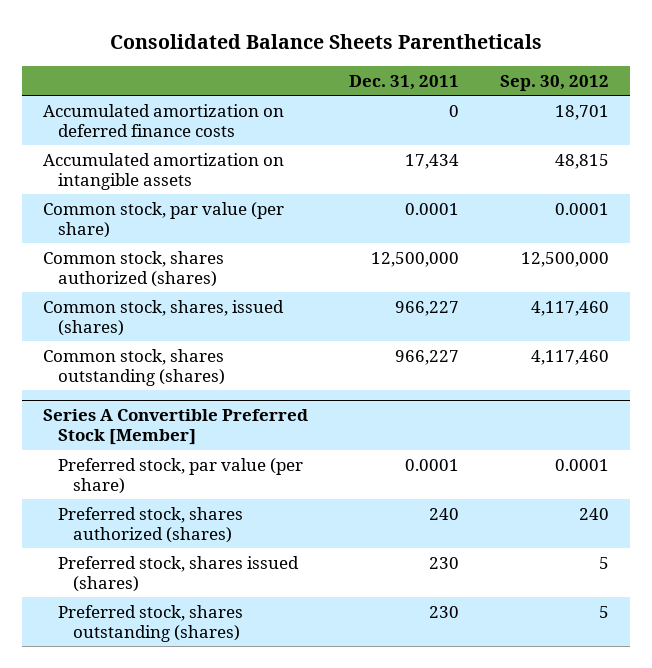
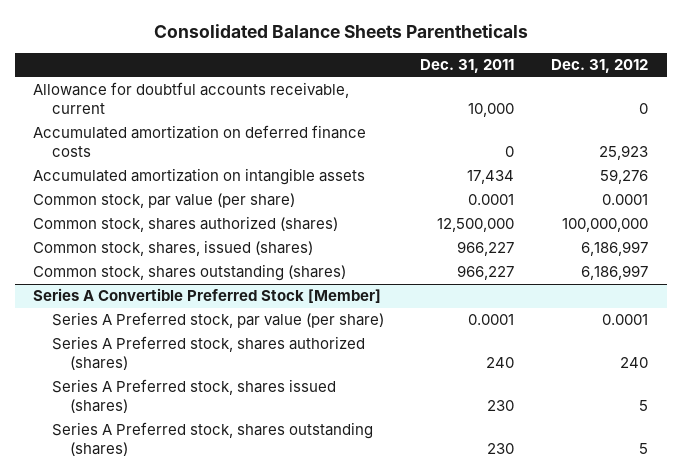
[500,74,610,91] Sep. 30, 2012 -> none
none -> [551,59,649,74] Dec. 31, 2012
none -> [33,82,350,115] Allowance for doubtful accounts receivable, current
[57,457,303,494] Preferred stock, par value (per share) -> [51,312,384,329] Series A Preferred stock, par value (per share)
[57,506,243,543] Preferred stock, shares authorized (shares) -> [51,336,365,371] Series A Preferred stock, shares authorized (shares)
[57,555,299,592] Preferred stock, shares issued (shares) -> [51,379,336,414] Series A Preferred stock, shares issued (shares)
[57,604,243,642] Preferred stock, shares outstanding (shares) -> [51,422,373,457] Series A Preferred stock, shares outstanding (shares)

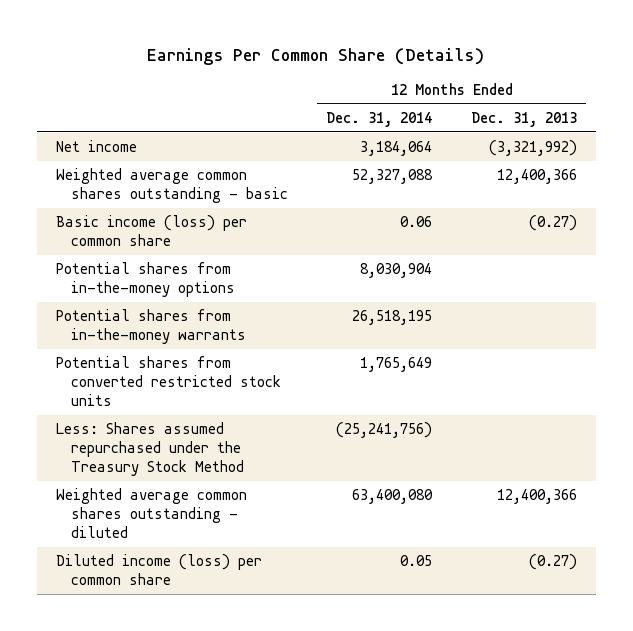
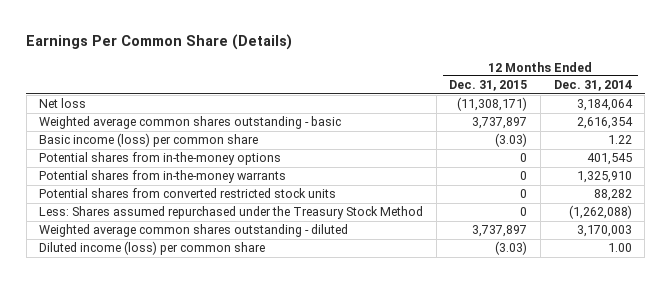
[470,111,577,127] Dec. 31, 2013 -> none
none -> [449,80,528,92] Dec. 31, 2015
[56,140,138,153] Net income -> [39,98,87,109] Net loss
[352,169,434,185] 52,327,088 -> [576,117,633,130] 2,616,354
[400,216,433,228] 0.06 -> [607,135,632,145] 1.22
[360,263,433,279] 8,030,904 -> [586,153,632,166] 401,545
[352,310,433,326] 26,518,195 -> [576,171,632,184] 1,325,910
[360,357,433,373] 1,765,649 -> [593,189,632,202] 88,282
[336,422,433,439] (25,241,756) -> [568,205,632,220] (1,262,088)
[352,489,434,505] 63,400,080 -> [576,225,632,238] 3,170,003
[400,555,433,567] 0.05 -> [607,243,632,253] 1.00

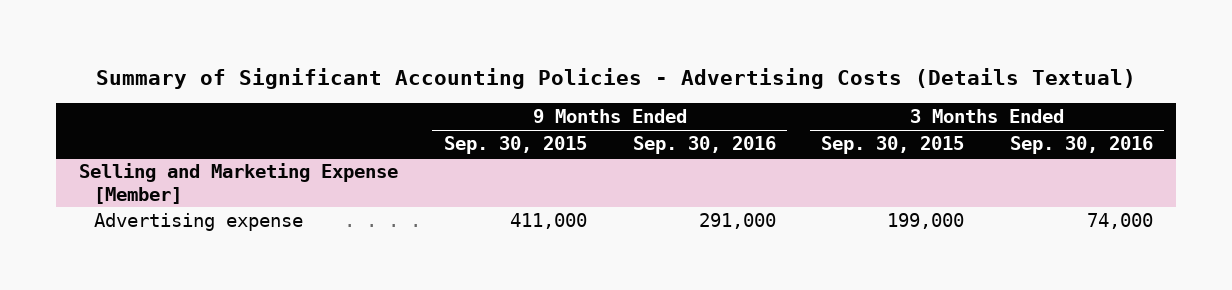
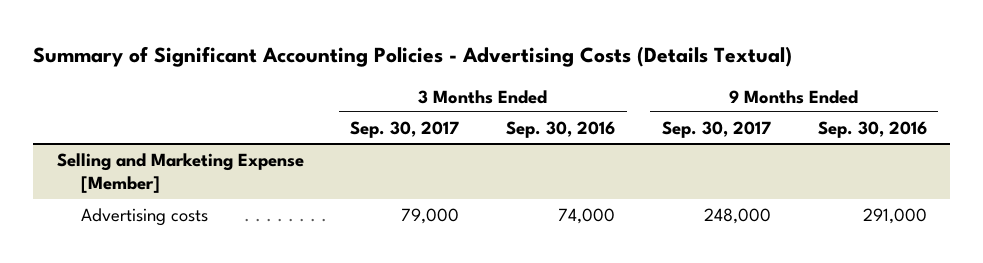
[443,136,587,155] Sep. 30, 2015 -> none
[821,136,965,155] Sep. 30, 2015 -> none
none -> [350,120,460,138] Sep. 30, 2017
none -> [661,120,771,138] Sep. 30, 2017
[94,213,304,232] Advertising expense -> [80,207,208,226] Advertising costs

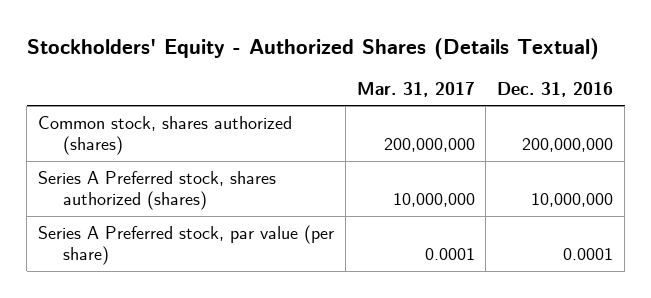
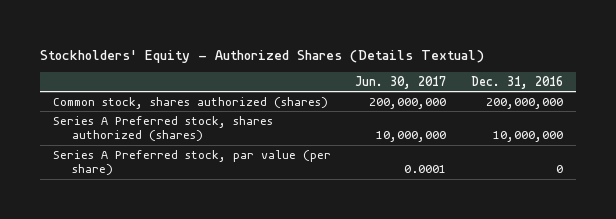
[356,81,475,97] Mar. 31, 2017 -> none
none -> [355,75,447,89] Jun. 30, 2017
[563,247,614,260] 0.0001 -> [556,165,564,174] 0

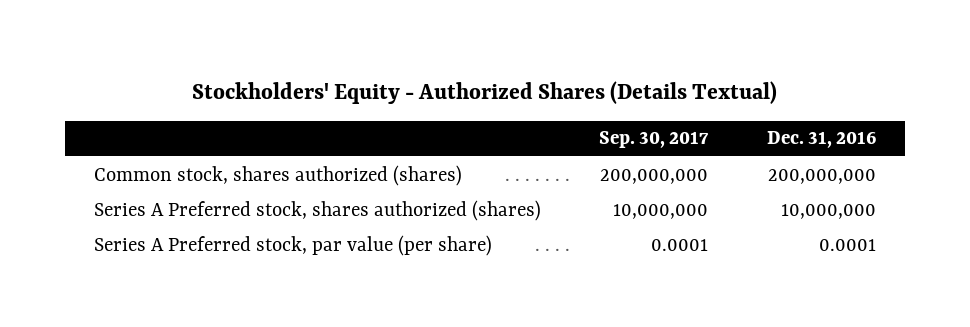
[355,75,447,89] Jun. 30, 2017 -> none
none -> [599,131,710,149] Sep. 30, 2017
[556,165,564,174] 0 -> [818,238,876,251] 0.0001

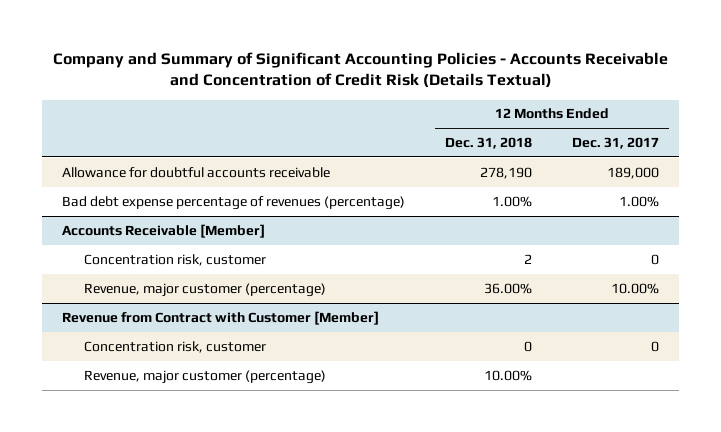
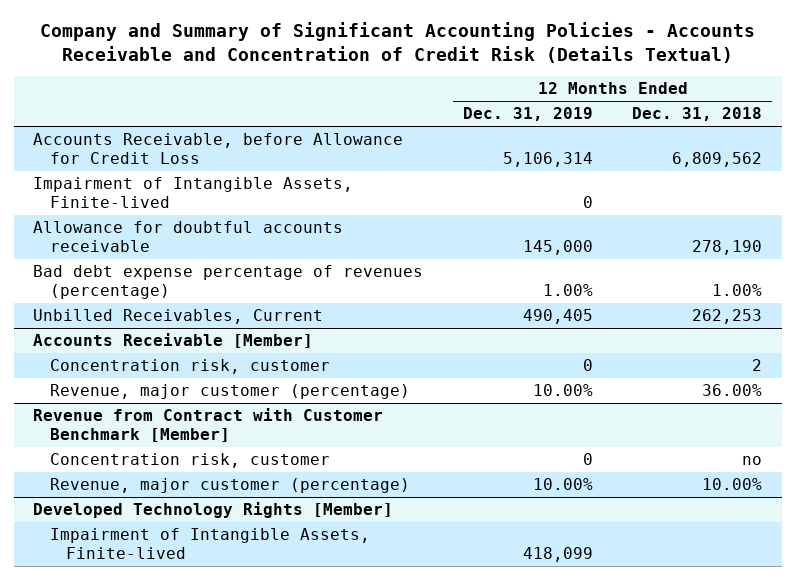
[572,136,660,149] Dec. 31, 2017 -> none
none -> [462,107,593,122] Dec. 31, 2019
none -> [33,133,404,165] Accounts Receivable, before Allowance for Credit Loss
none -> [33,177,354,209] Impairment of Intangible Assets, Finite-lived
none -> [33,309,324,325] Unbilled Receivables, Current
[61,310,379,325] Revenue from Contract with Customer [Member] -> [33,408,384,443] Revenue from Contract with Customer Benchmark [Member]
[524,340,533,352] 0 -> [742,456,763,466] no
none -> [33,502,394,519] Developed Technology Rights [Member]
none -> [49,528,370,560] Impairment of Intangible Assets, Finite-lived

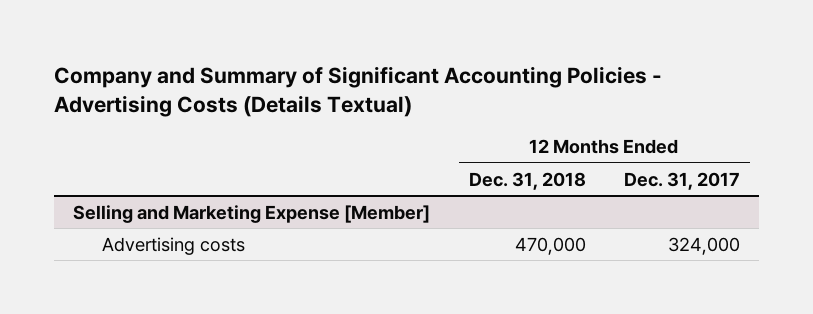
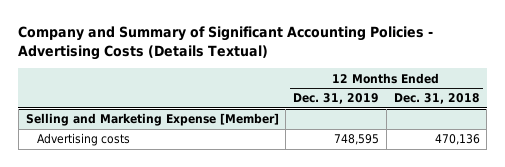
[623,171,740,190] Dec. 31, 2017 -> none
none -> [293,93,380,105] Dec. 31, 2019
[514,236,586,255] 470,000 -> [434,134,480,146] 470,136

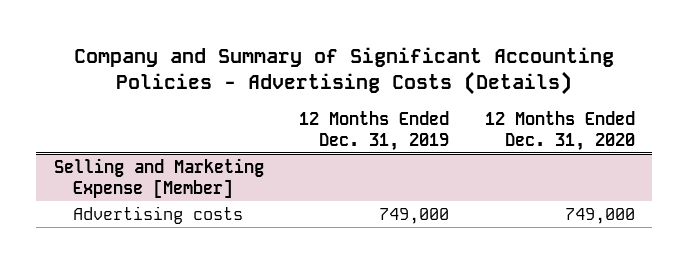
[18,26,434,61] Company and Summary of Significant Accounting Policies - Advertising Costs (Details Textual) -> [74,46,615,95] Company and Summary of Significant Accounting Policies - Advertising Costs (Details)
[393,93,480,105] Dec. 31, 2018 -> none
none -> [484,110,635,151] 12 Months Ended Dec. 31, 2020
[334,134,380,146] 748,595 -> [379,208,450,225] 749,000

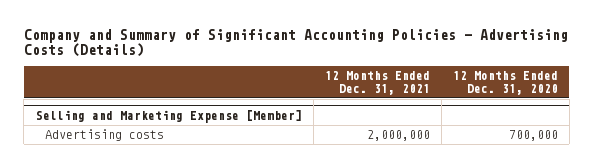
[299,110,450,151] 12 Months Ended Dec. 31, 2019 -> none
none -> [324,70,430,95] 12 Months Ended Dec. 31, 2021
[564,208,635,225] 749,000 -> [508,130,558,142] 700,000

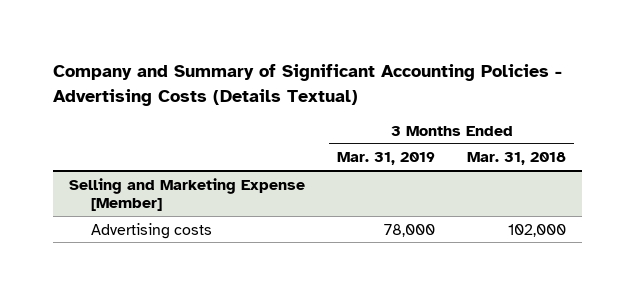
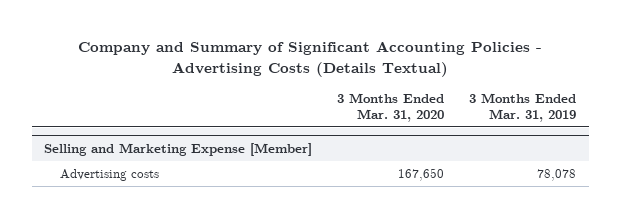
[467,152,567,166] Mar. 31, 2018 -> none
none -> [337,93,445,122] 3 Months Ended Mar. 31, 2020
[384,223,436,237] 78,000 -> [537,169,577,182] 78,078

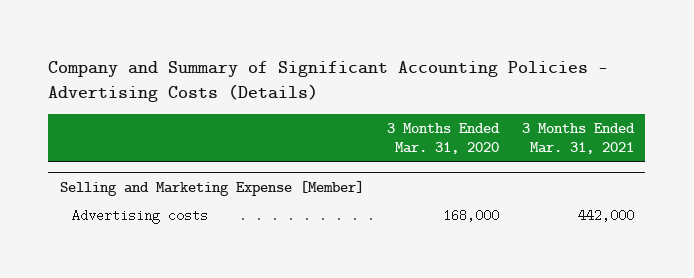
[78,41,543,77] Company and Summary of Significant Accounting Policies - Advertising Costs (Details Textual) -> [48,61,609,102] Company and Summary of Significant Accounting Policies - Advertising Costs (Details)
[469,93,577,122] 3 Months Ended Mar. 31, 2019 -> none
none -> [521,123,635,155] 3 Months Ended Mar. 31, 2021
[398,168,445,182] 167,650 -> [442,209,499,223] 168,000

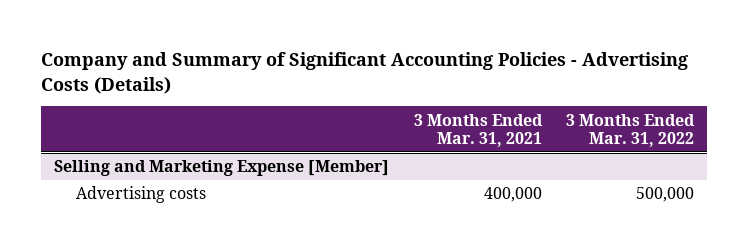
[386,123,500,155] 3 Months Ended Mar. 31, 2020 -> none
none -> [566,113,696,147] 3 Months Ended Mar. 31, 2022
[577,209,634,223] 442,000 -> [483,187,542,203] 400,000

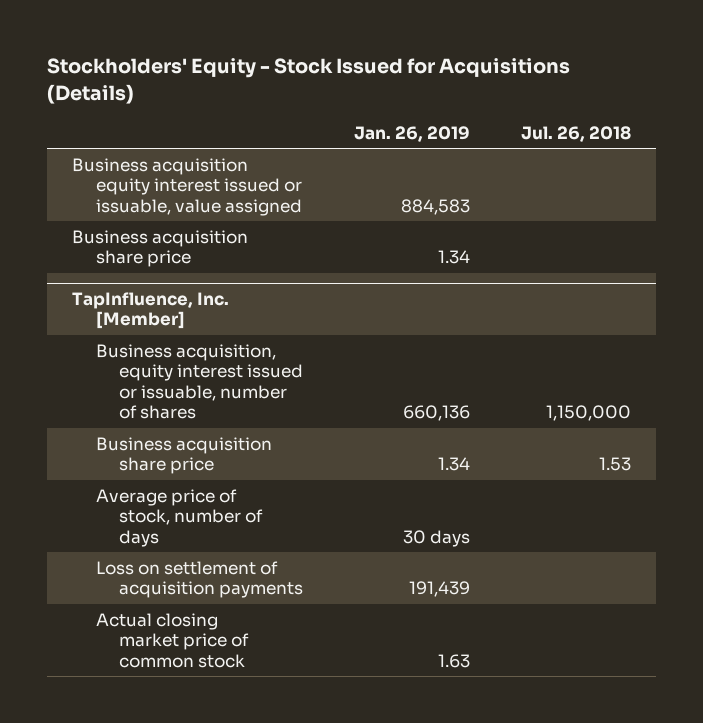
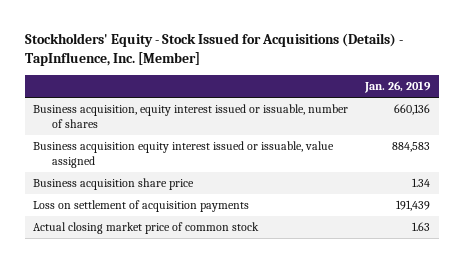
[46,58,570,104] Stockholders' Equity - Stock Issued for Acquisitions (Details) -> [25,32,404,66] Stockholders' Equity - Stock Issued for Acquisitions (Details) - TapInfluence, Inc. [Member]
[520,125,631,142] Jul. 26, 2018 -> none
[72,229,249,268] Business acquisition share price -> none
[72,292,230,330] TapInfluence, Inc. [Member] -> none
[72,157,302,216] Business acquisition equity interest issued or issuable, value assigned -> [33,141,335,168] Business acquisition equity interest issued or issuable, value assigned
[95,488,263,547] Average price of stock, number of days -> none

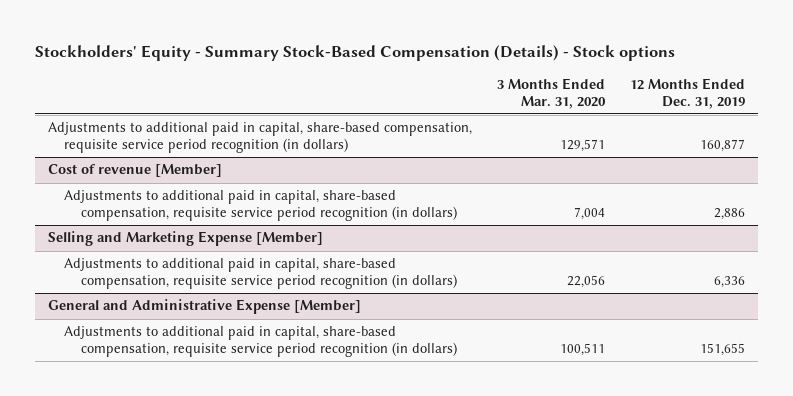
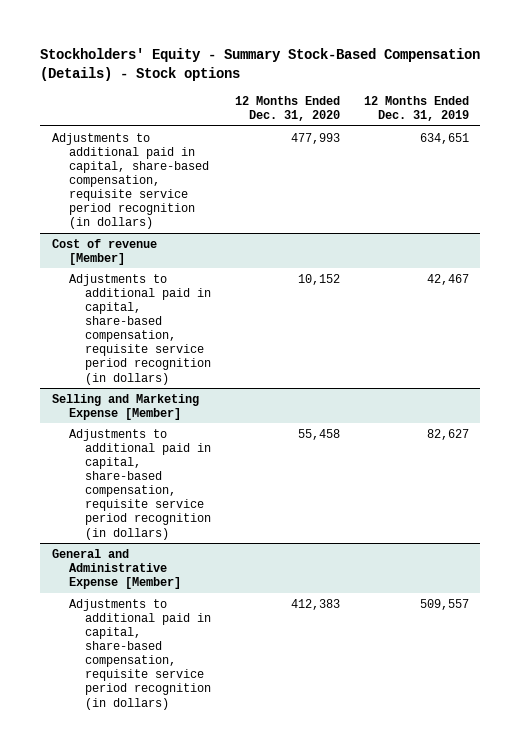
[496,78,606,109] 3 Months Ended Mar. 31, 2020 -> none
none -> [234,95,340,122] 12 Months Ended Dec. 31, 2020
[700,139,746,153] 160,877 -> [419,132,469,144] 634,651
[714,208,746,221] 2,886 -> [426,273,469,285] 42,467
[714,276,746,289] 6,336 -> [426,428,469,440] 82,627
[700,343,746,357] 151,655 -> [419,598,469,610] 509,557

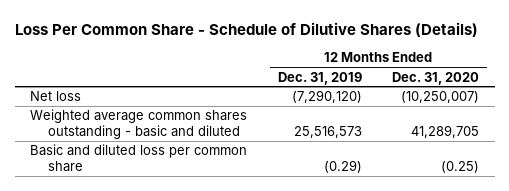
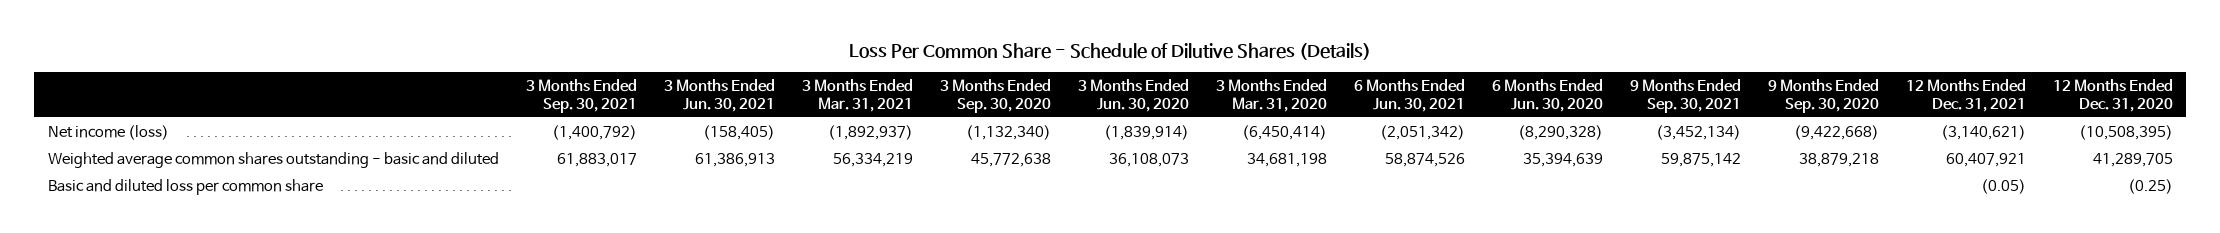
[277,71,362,85] Dec. 31, 2019 -> none
none -> [525,79,637,113] 3 Months Ended Sep. 30, 2021
none -> [663,79,775,112] 3 Months Ended Jun. 30, 2021
none -> [801,79,913,112] 3 Months Ended Mar. 31, 2021
none -> [939,79,1051,113] 3 Months Ended Sep. 30, 2020
none -> [1077,79,1189,112] 3 Months Ended Jun. 30, 2020
none -> [1215,79,1327,112] 3 Months Ended Mar. 31, 2020
none -> [1353,79,1465,112] 6 Months Ended Jun. 30, 2021
none -> [1491,79,1603,112] 6 Months Ended Jun. 30, 2020
none -> [1629,79,1741,113] 9 Months Ended Sep. 30, 2021
none -> [1767,79,1879,113] 9 Months Ended Sep. 30, 2020
none -> [1905,79,2026,112] 12 Months Ended Dec. 31, 2021
[30,91,82,102] Net loss -> [47,124,169,140] Net income (loss)
[401,91,480,104] (10,250,007) -> [2078,124,2173,140] (10,508,395)

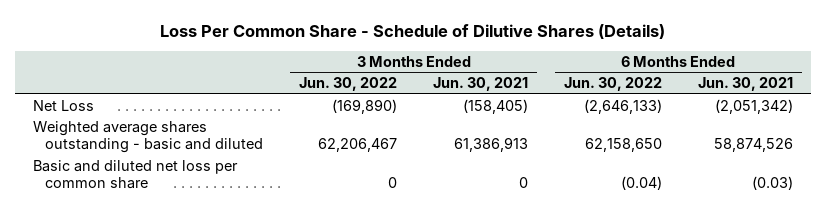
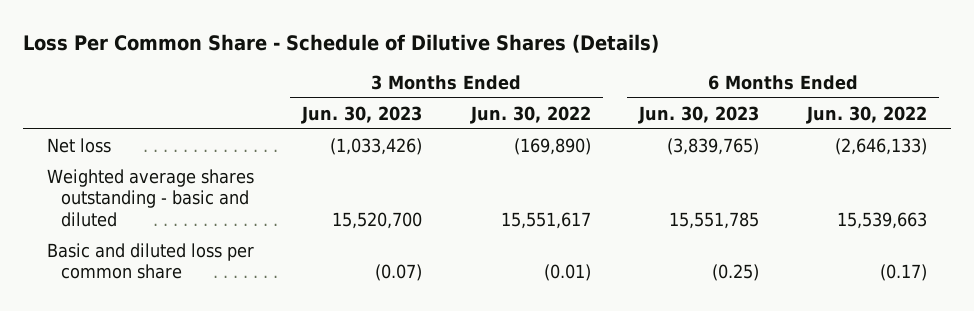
[433,77,529,92] Jun. 30, 2021 -> none
[697,77,793,92] Jun. 30, 2021 -> none
none -> [301,105,423,124] Jun. 30, 2023
none -> [637,105,759,124] Jun. 30, 2023
[32,99,94,111] Net Loss -> [46,137,111,153] Net loss
[318,138,398,153] 62,206,467 -> [500,211,591,229] 15,551,617
[585,138,663,153] 62,158,650 -> [837,211,928,229] 15,539,663
[32,159,238,190] Basic and diluted net loss per common share -> [46,242,254,280] Basic and diluted loss per common share
[388,177,398,189] 0 -> [543,264,591,282] (0.01)
[621,176,663,191] (0.04) -> [880,264,928,282] (0.17)

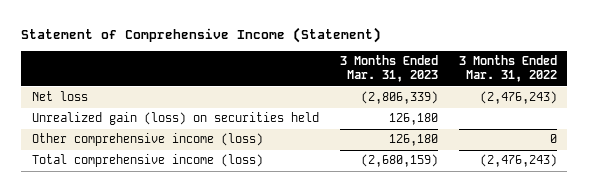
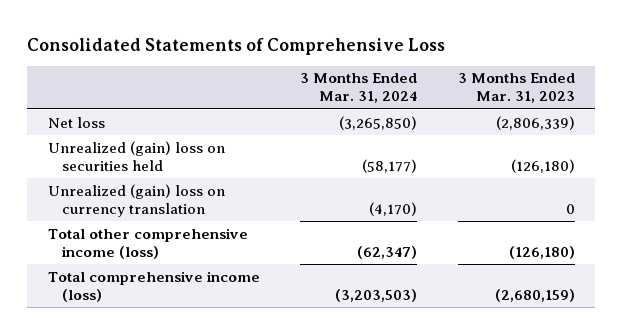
[21,27,382,44] Statement of Comprehensive Income (Statement) -> [27,37,446,55] Consolidated Statements of Comprehensive Loss
[458,55,557,83] 3 Months Ended Mar. 31, 2022 -> none
none -> [300,73,418,104] 3 Months Ended Mar. 31, 2024
[31,112,319,126] Unrealized gain (loss) on securities held -> [47,140,225,171] Unrealized (gain) loss on securities held
[388,113,438,126] 126,180 -> [510,158,575,173] (126,180)
none -> [47,183,225,217] Unrealized (gain) loss on currency translation
[31,133,263,147] Other comprehensive income (loss) -> [47,227,248,259] Total other comprehensive income (loss)
[388,134,438,147] 126,180 -> [508,245,575,259] (126,180)

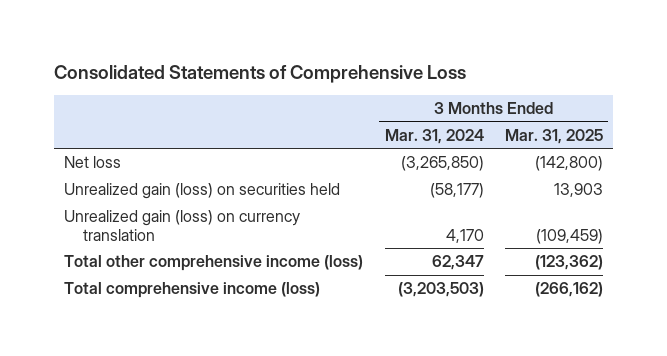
[457,73,575,104] 3 Months Ended Mar. 31, 2023 -> none
none -> [504,128,603,144] Mar. 31, 2025
[47,140,225,171] Unrealized (gain) loss on securities held -> [64,183,341,200] Unrealized gain (loss) on securities held
[47,183,225,217] Unrealized (gain) loss on currency translation -> [64,210,301,241] Unrealized gain (loss) on currency translation
[369,201,418,216] (4,170) -> [445,228,484,243] 4,170
[357,245,418,259] (62,347) -> [431,255,484,271] 62,347

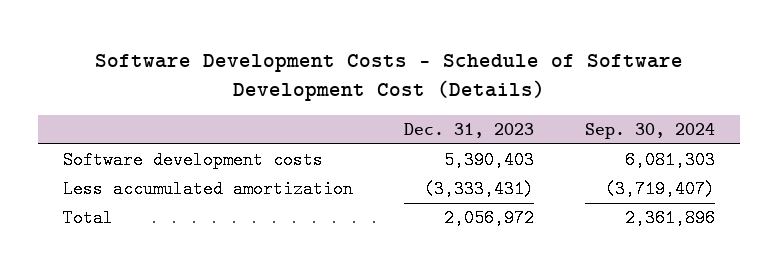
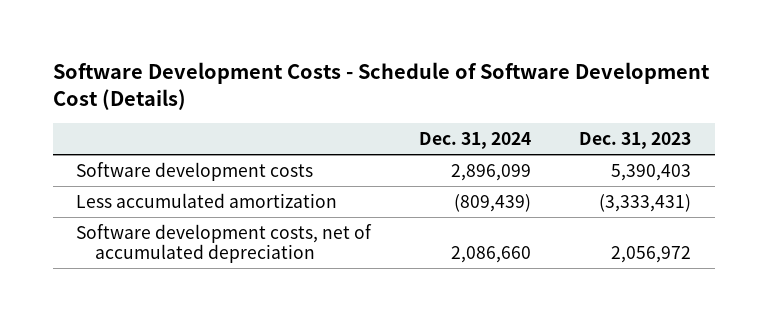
[584,123,715,140] Sep. 30, 2024 -> none
none -> [419,132,532,150] Dec. 31, 2024
[63,209,114,228] Total -> [76,223,373,264] Software development costs, net of accumulated depreciation

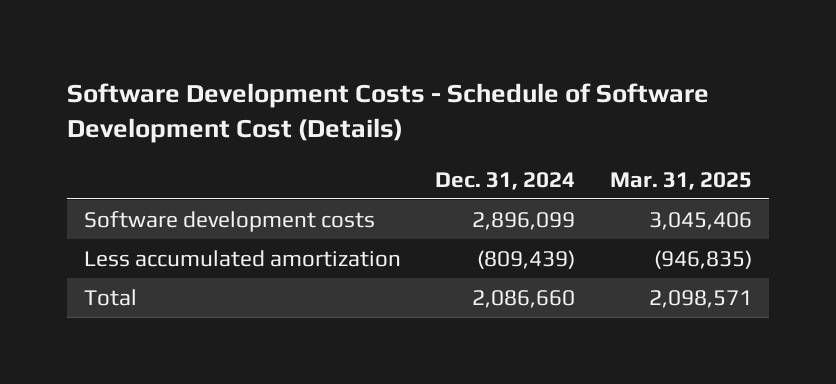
[579,132,692,150] Dec. 31, 2023 -> none
none -> [609,171,752,190] Mar. 31, 2025
[76,223,373,264] Software development costs, net of accumulated depreciation -> [84,289,138,307] Total

